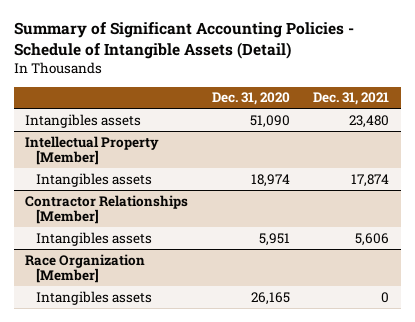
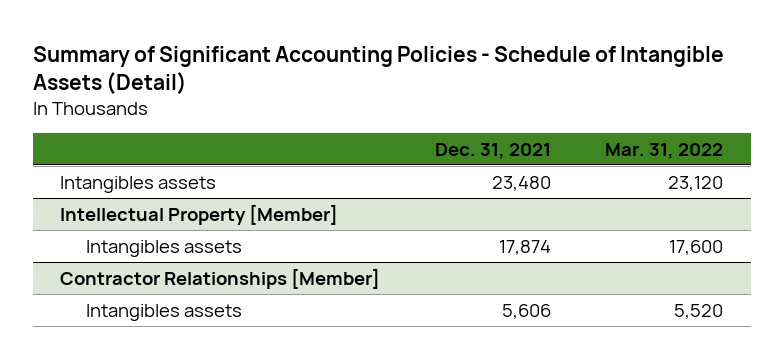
[211,92,290,106] Dec. 31, 2020 -> none
none -> [605,142,724,159] Mar. 31, 2022
[25,253,146,284] Race Organization [Member] -> none
[35,290,152,305] Intangibles assets -> none

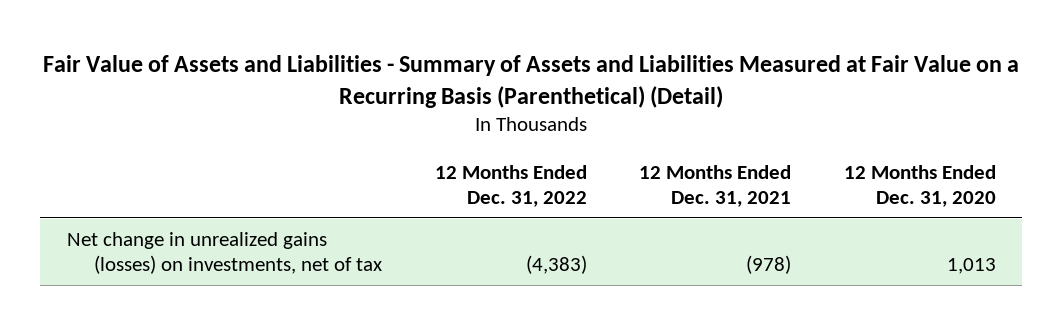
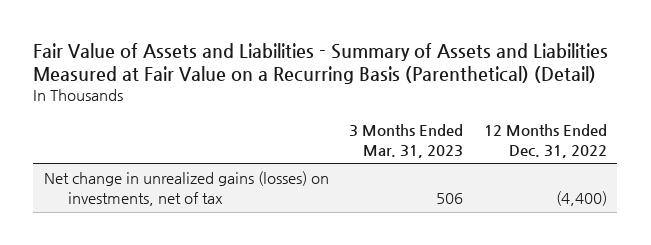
[639,164,792,207] 12 Months Ended Dec. 31, 2021 -> none
[844,164,997,207] 12 Months Ended Dec. 31, 2020 -> none
none -> [349,123,464,158] 3 Months Ended Mar. 31, 2023
[525,255,587,275] (4,383) -> [556,190,608,206] (4,400)

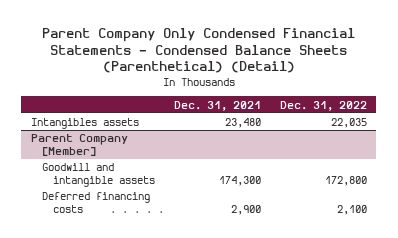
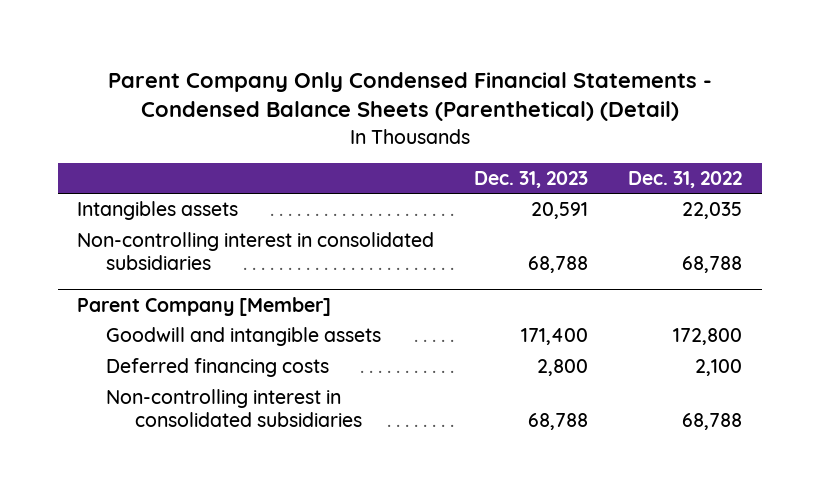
[173,100,261,111] Dec. 31, 2021 -> none
none -> [474,171,589,189] Dec. 31, 2023
none -> [77,232,435,270] Non-controlling interest in consolidated subsidiaries
none -> [106,389,363,427] Non-controlling interest in consolidated subsidiaries

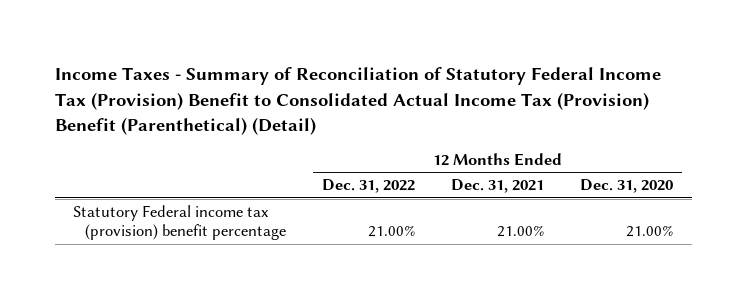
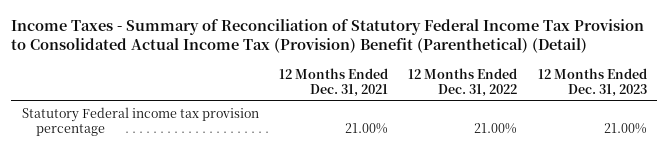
[55,67,662,135] Income Taxes - Summary of Reconciliation of Statutory Federal Income Tax (Provision) Benefit to Consolidated Actual Income Tax (Provision) Benefit (Parenthetical) (Detail) -> [11,18,645,54] Income Taxes - Summary of Reconciliation of Statutory Federal Income Tax Provision to Consolidated Actual Income Tax (Provision) Benefit (Parenthetical) (Detail)
[580,179,674,194] Dec. 31, 2020 -> none
none -> [537,67,647,98] 12 Months Ended Dec. 31, 2023
[73,204,286,241] Statutory Federal income tax (provision) benefit percentage -> [21,106,259,137] Statutory Federal income tax provision percentage

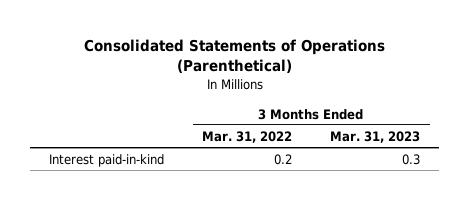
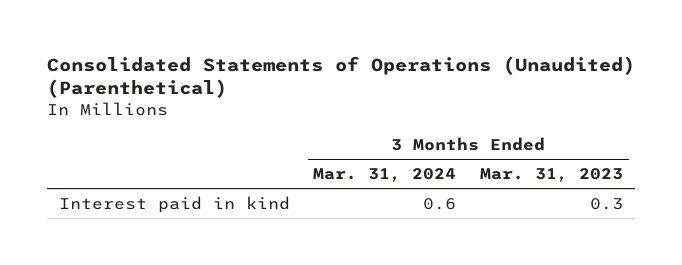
[83,38,385,74] Consolidated Statements of Operations (Parenthetical) -> [46,55,635,99] Consolidated Statements of Operations (Unaudited) (Parenthetical)
[202,130,293,143] Mar. 31, 2022 -> none
none -> [313,168,457,183] Mar. 31, 2024
[49,154,165,168] Interest paid-in-kind -> [58,195,290,213] Interest paid in kind

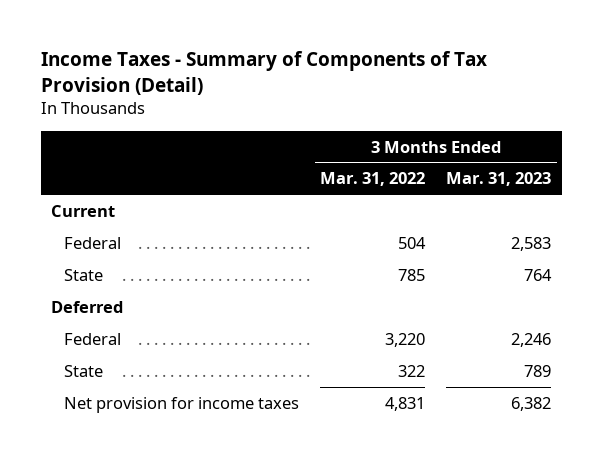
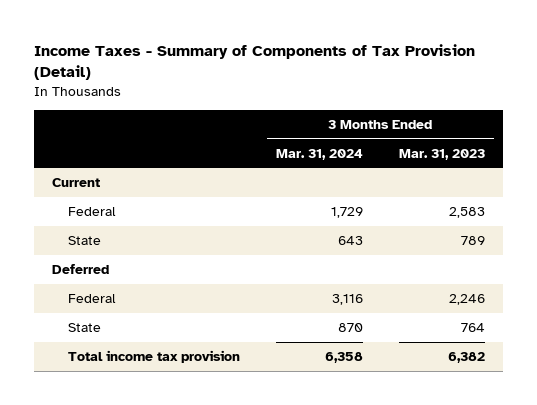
[320,172,426,187] Mar. 31, 2022 -> none
none -> [275,148,363,160] Mar. 31, 2024
[63,364,103,377] State -> [67,236,101,246] State
[63,268,103,281] State -> [67,323,101,333] State
[63,396,299,413] Net provision for income taxes -> [67,350,240,364] Total income tax provision

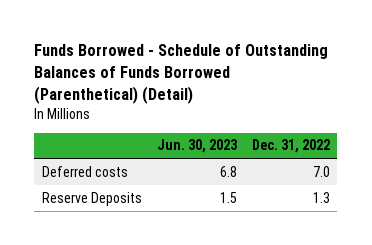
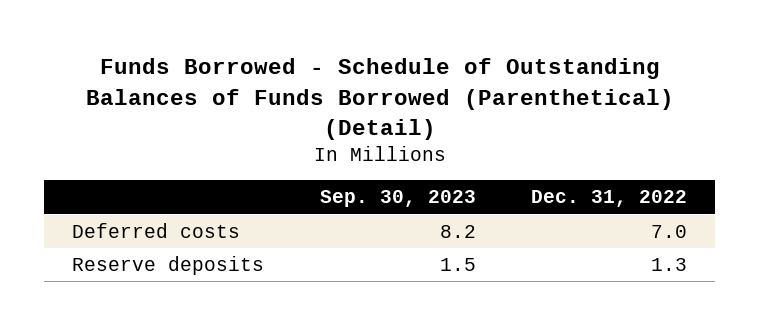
[156,139,237,154] Jun. 30, 2023 -> none
none -> [319,190,476,208] Sep. 30, 2023
[41,191,142,206] Reserve Deposits -> [72,255,265,275] Reserve deposits

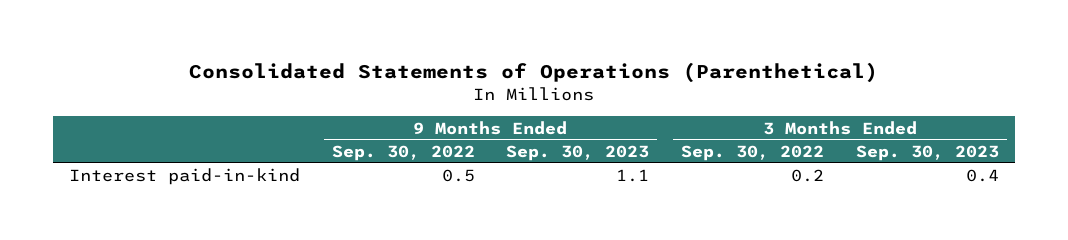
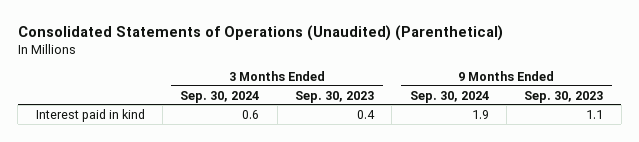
[188,62,878,84] Consolidated Statements of Operations (Parenthetical) -> [17,25,503,42] Consolidated Statements of Operations (Unaudited) (Parenthetical)
[331,144,475,161] Sep. 30, 2022 -> none
[681,144,825,161] Sep. 30, 2022 -> none
none -> [180,90,260,103] Sep. 30, 2024
none -> [409,90,489,103] Sep. 30, 2024
[68,168,300,186] Interest paid-in-kind -> [35,108,145,122] Interest paid in kind

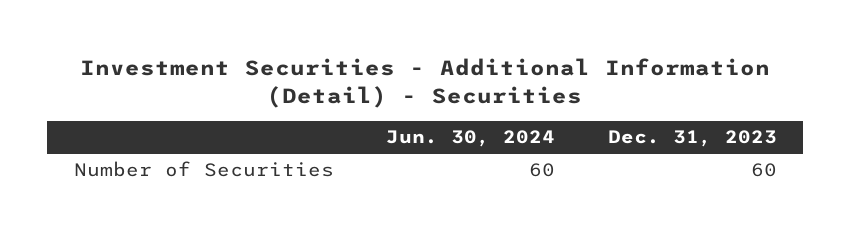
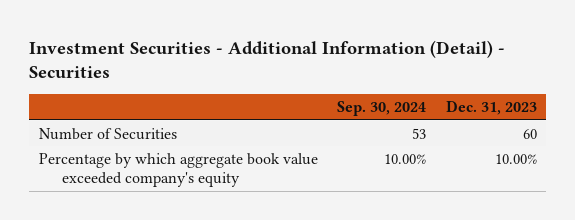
[386,130,556,148] Jun. 30, 2024 -> none
none -> [337,101,427,117] Sep. 30, 2024
none -> [38,152,318,188] Percentage by which aggregate book value exceeded company's equity

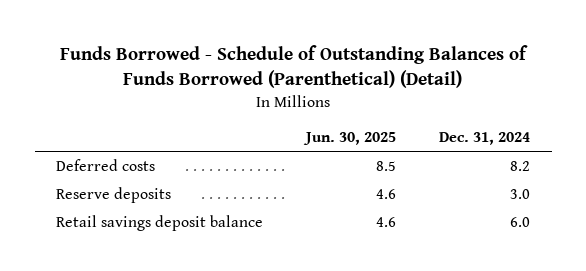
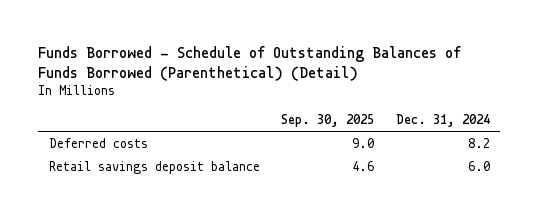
[303,132,397,146] Jun. 30, 2025 -> none
none -> [281,114,375,128] Sep. 30, 2025
[56,187,172,204] Reserve deposits -> none

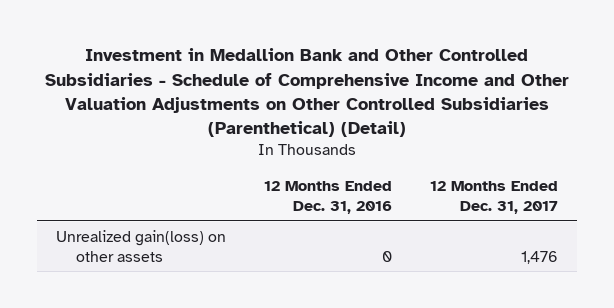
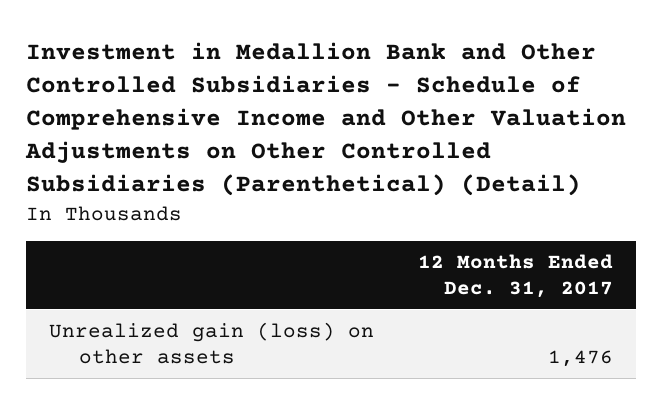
[263,181,392,215] 12 Months Ended Dec. 31, 2016 -> none
[56,229,227,263] Unrealized gain(loss) on other assets -> [48,322,374,365] Unrealized gain (loss) on other assets

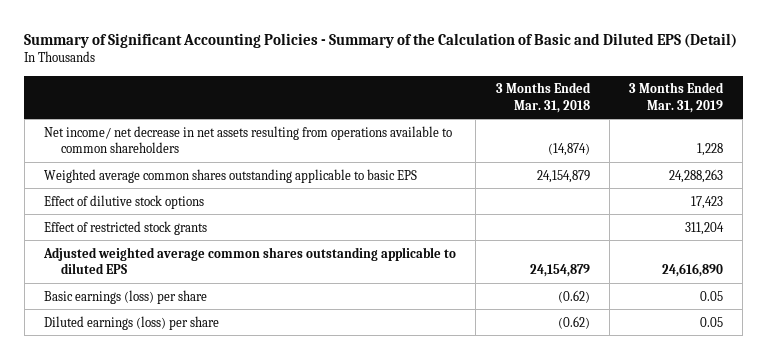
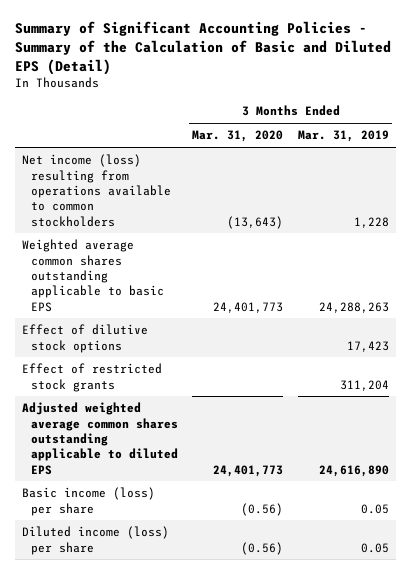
[495,82,591,113] 3 Months Ended Mar. 31, 2018 -> none
none -> [192,130,284,143] Mar. 31, 2020
[43,125,452,154] Net income/ net decrease in net assets resulting from operations available to common shareholders -> [21,154,171,227] Net income (loss) resulting from operations available to common stockholders
[43,289,207,304] Basic earnings (loss) per share -> [21,487,155,516] Basic income (loss) per share
[43,315,219,330] Diluted earnings (loss) per share -> [21,526,169,555] Diluted income (loss) per share

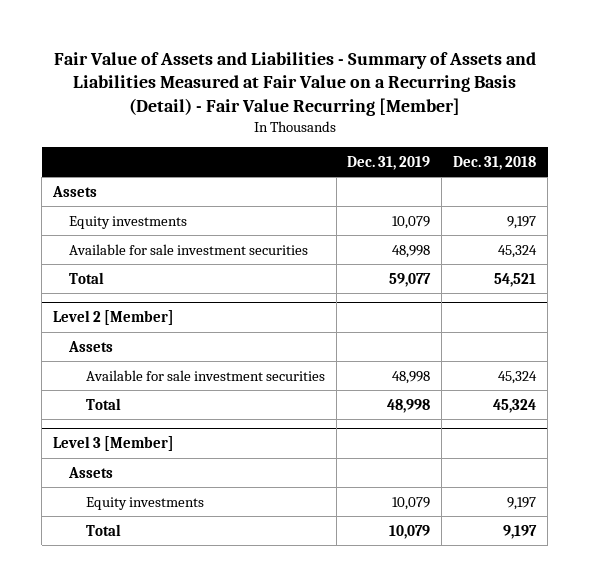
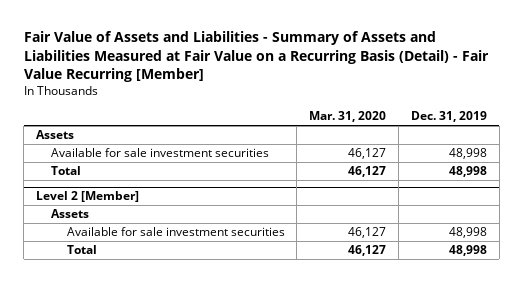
[453,155,537,170] Dec. 31, 2018 -> none
none -> [309,111,387,123] Mar. 31, 2020
[69,215,188,229] Equity investments -> none
[389,272,432,287] 59,077 -> [449,166,488,178] 48,998
[53,436,175,452] Level 3 [Member] -> none
[68,466,114,478] Assets -> none
[85,496,204,510] Equity investments -> none
[85,523,121,536] Total -> none

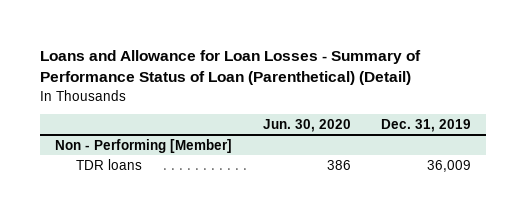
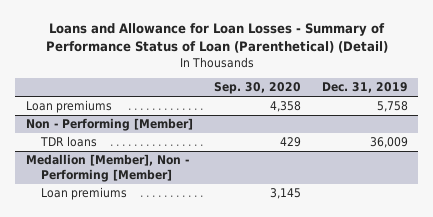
[262,119,351,133] Jun. 30, 2020 -> none
none -> [213,82,301,95] Sep. 30, 2020
none -> [25,100,112,114] Loan premiums
none -> [25,154,189,182] Medallion [Member], Non - Performing [Member]
none -> [40,187,127,201] Loan premiums

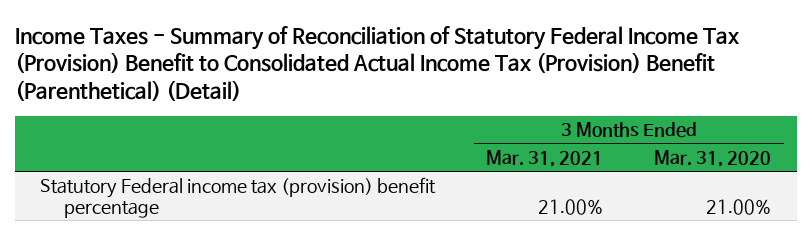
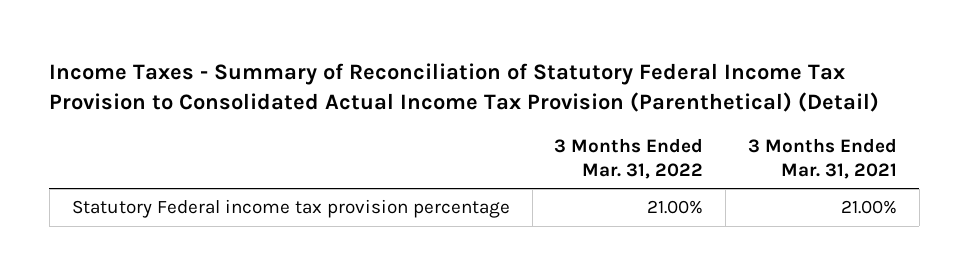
[14,25,740,102] Income Taxes - Summary of Reconciliation of Statutory Federal Income Tax (Provision) Benefit to Consolidated Actual Income Tax (Provision) Benefit (Parenthetical) (Detail) -> [49,63,880,112] Income Taxes - Summary of Reconciliation of Statutory Federal Income Tax Provision to Consolidated Actual Income Tax Provision (Parenthetical) (Detail)
[654,149,772,167] Mar. 31, 2020 -> none
none -> [554,138,704,179] 3 Months Ended Mar. 31, 2022
[40,177,437,219] Statutory Federal income tax (provision) benefit percentage -> [71,199,510,219] Statutory Federal income tax provision percentage

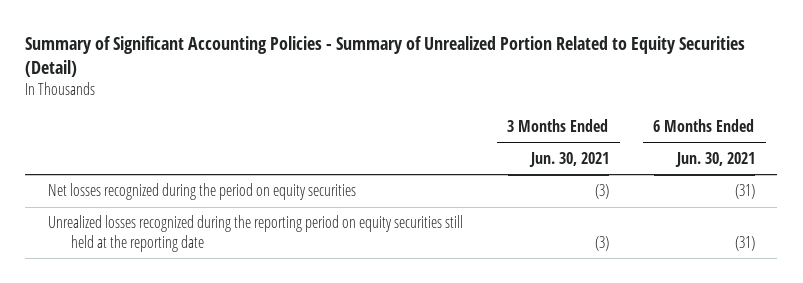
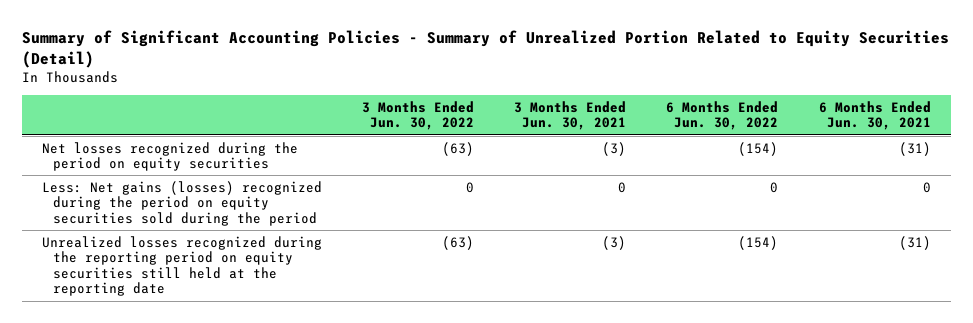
none -> [362,100,475,131] 3 Months Ended Jun. 30, 2022
none -> [666,100,779,131] 6 Months Ended Jun. 30, 2022
none -> [42,180,323,226] Less: Net gains (losses) recognized during the period on equity securities sold during the period

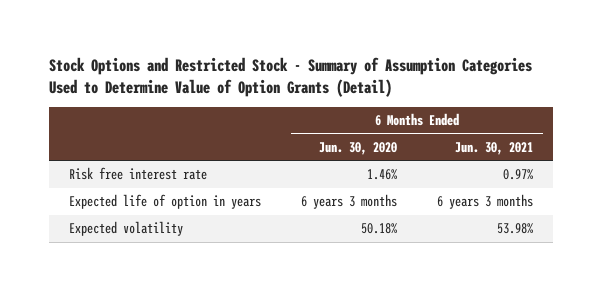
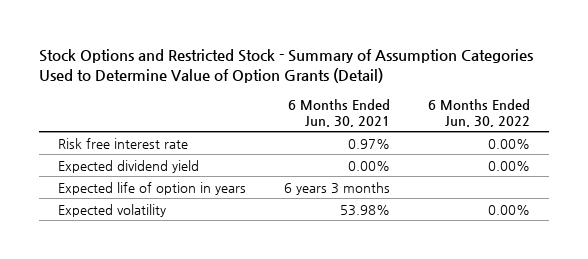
[318,142,397,156] Jun. 30, 2020 -> none
none -> [427,99,530,127] 6 Months Ended Jun. 30, 2022
none -> [58,159,200,173] Expected dividend yield

